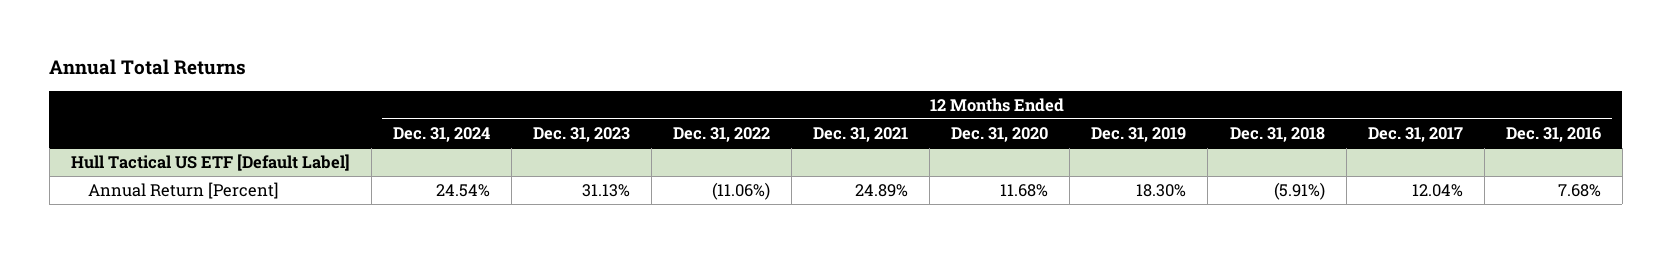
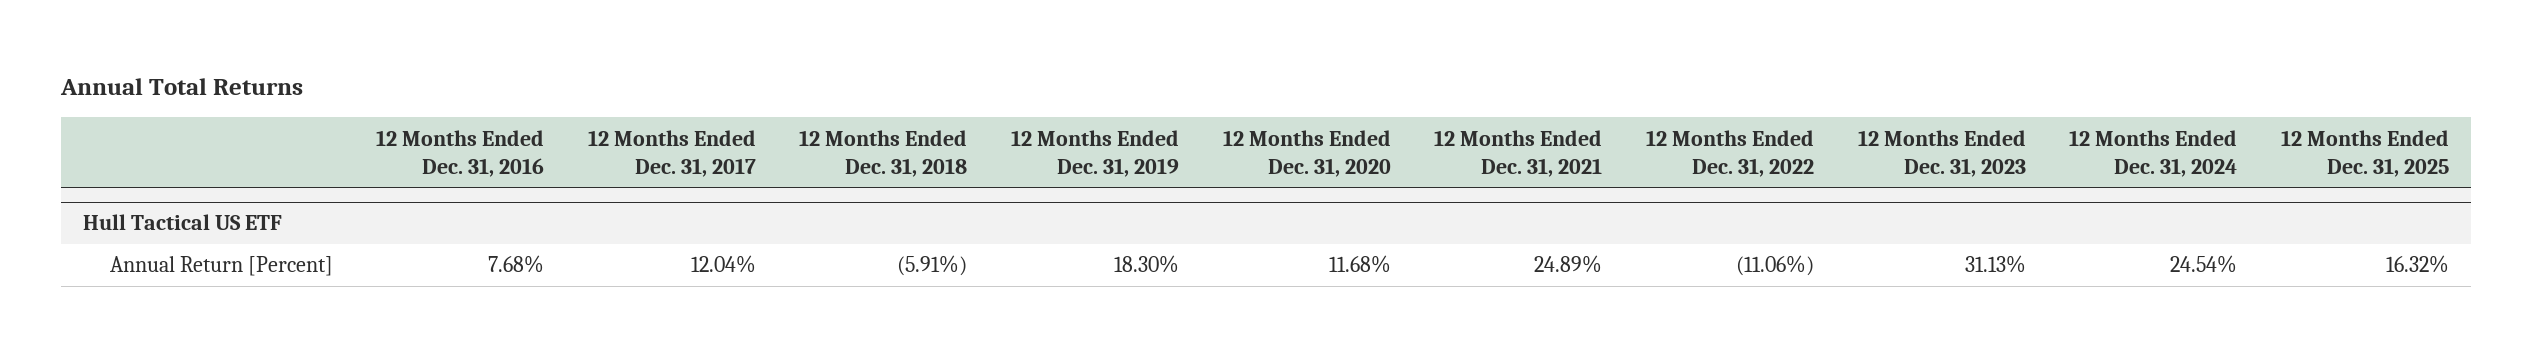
none -> [2280,129,2449,177] 12 Months Ended Dec. 31, 2025
[70,153,350,171] Hull Tactical US ETF [Default Label] -> [83,214,283,231] Hull Tactical US ETF

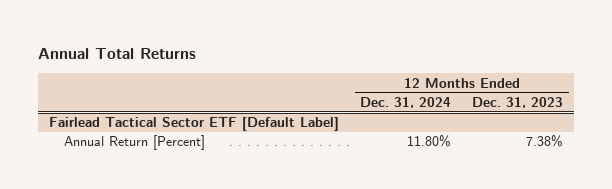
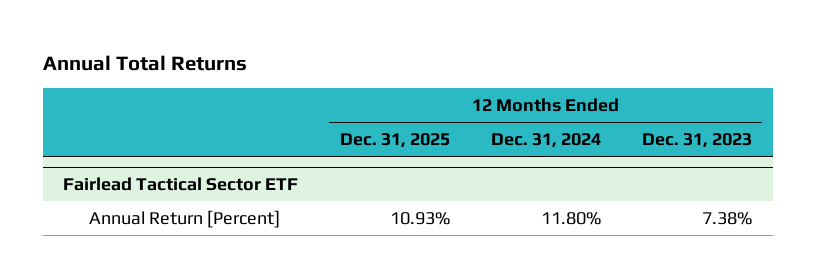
none -> [339,132,450,148] Dec. 31, 2025
[48,117,339,132] Fairlead Tactical Sector ETF [Default Label] -> [63,177,299,192] Fairlead Tactical Sector ETF

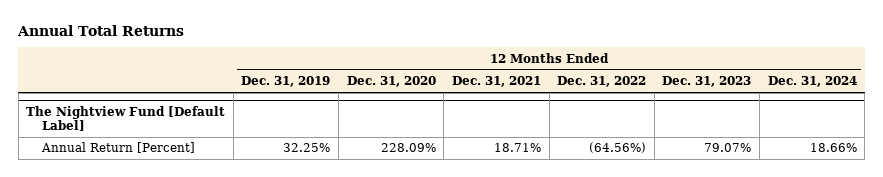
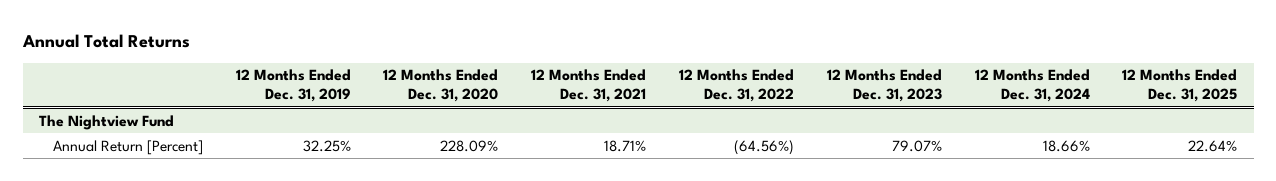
none -> [1122,69,1238,103] 12 Months Ended Dec. 31, 2025
[26,105,226,131] The Nightview Fund [Default Label] -> [39,114,175,130] The Nightview Fund

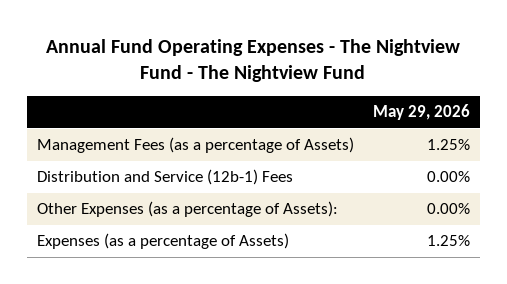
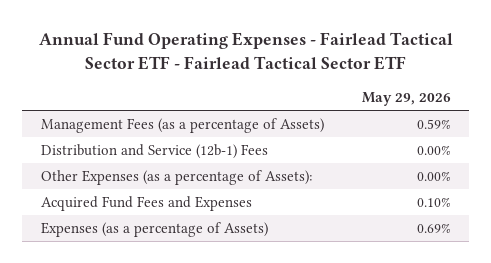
[46,39,461,83] Annual Fund Operating Expenses - The Nightview Fund - The Nightview Fund -> [38,32,453,70] Annual Fund Operating Expenses - Fairlead Tactical Sector ETF - Fairlead Tactical Sector ETF
[426,139,470,151] 1.25% -> [416,118,451,129] 0.59%
none -> [40,195,252,211] Acquired Fund Fees and Expenses
[426,235,470,247] 1.25% -> [416,222,451,233] 0.69%

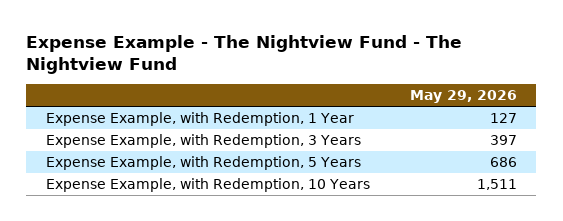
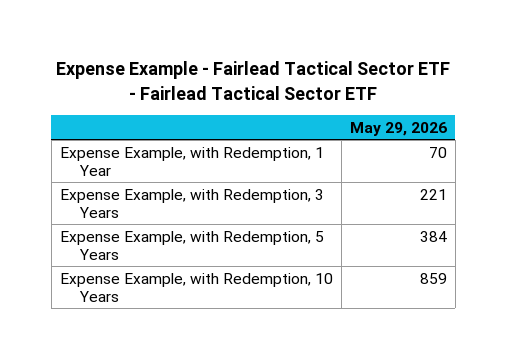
[26,35,463,75] Expense Example - The Nightview Fund - The Nightview Fund -> [56,61,451,100] Expense Example - Fairlead Tactical Sector ETF - Fairlead Tactical Sector ETF
[489,112,517,123] 127 -> [428,146,447,158] 70
[489,134,517,145] 397 -> [419,188,447,200] 221
[489,156,517,167] 686 -> [419,230,447,242] 384
[476,178,517,190] 1,511 -> [419,272,447,284] 859

